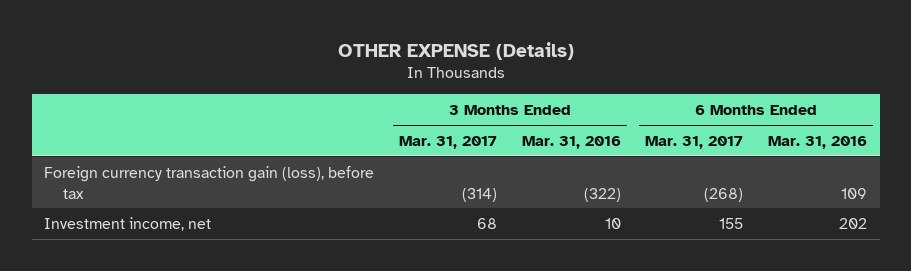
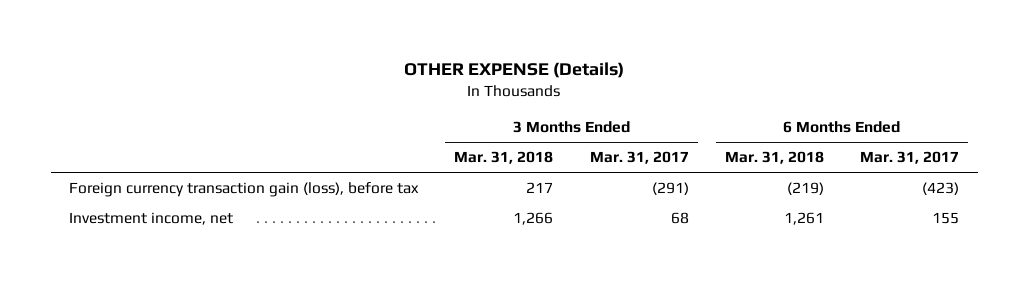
[521,135,621,149] Mar. 31, 2016 -> none
[768,135,868,149] Mar. 31, 2016 -> none
none -> [454,151,554,165] Mar. 31, 2018
none -> [725,151,825,165] Mar. 31, 2018
[461,187,497,202] (314) -> [651,182,689,196] (291)
[704,187,744,202] (268) -> [922,182,960,196] (423)

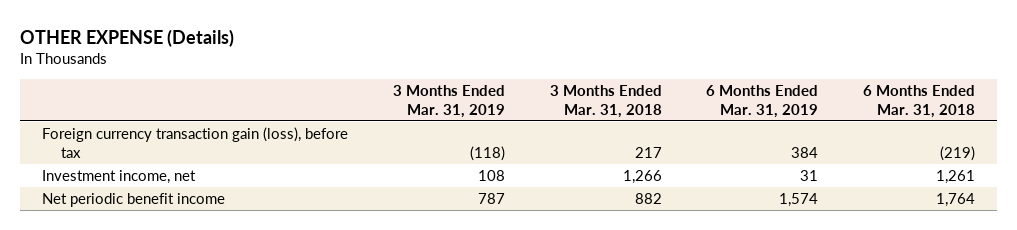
[589,151,689,165] Mar. 31, 2017 -> none
[860,151,960,165] Mar. 31, 2017 -> none
none -> [393,85,506,118] 3 Months Ended Mar. 31, 2019
none -> [706,85,819,118] 6 Months Ended Mar. 31, 2019
none -> [42,193,226,208] Net periodic benefit income

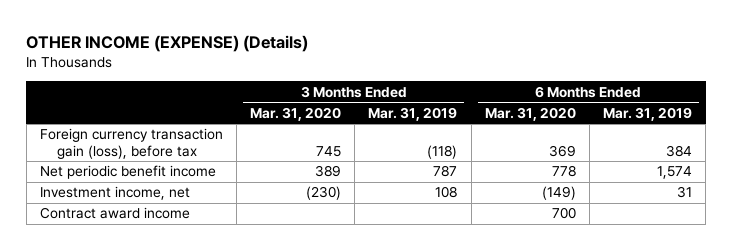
[20,28,235,47] OTHER EXPENSE (Details) -> [26,35,309,53] OTHER INCOME (EXPENSE) (Details)
[549,85,662,118] 3 Months Ended Mar. 31, 2018 -> none
[862,85,975,118] 6 Months Ended Mar. 31, 2018 -> none
none -> [250,106,342,121] Mar. 31, 2020
none -> [484,106,576,121] Mar. 31, 2020
[42,170,197,185] Investment income, net -> [39,186,190,201] Investment income, net
none -> [39,207,190,220] Contract award income

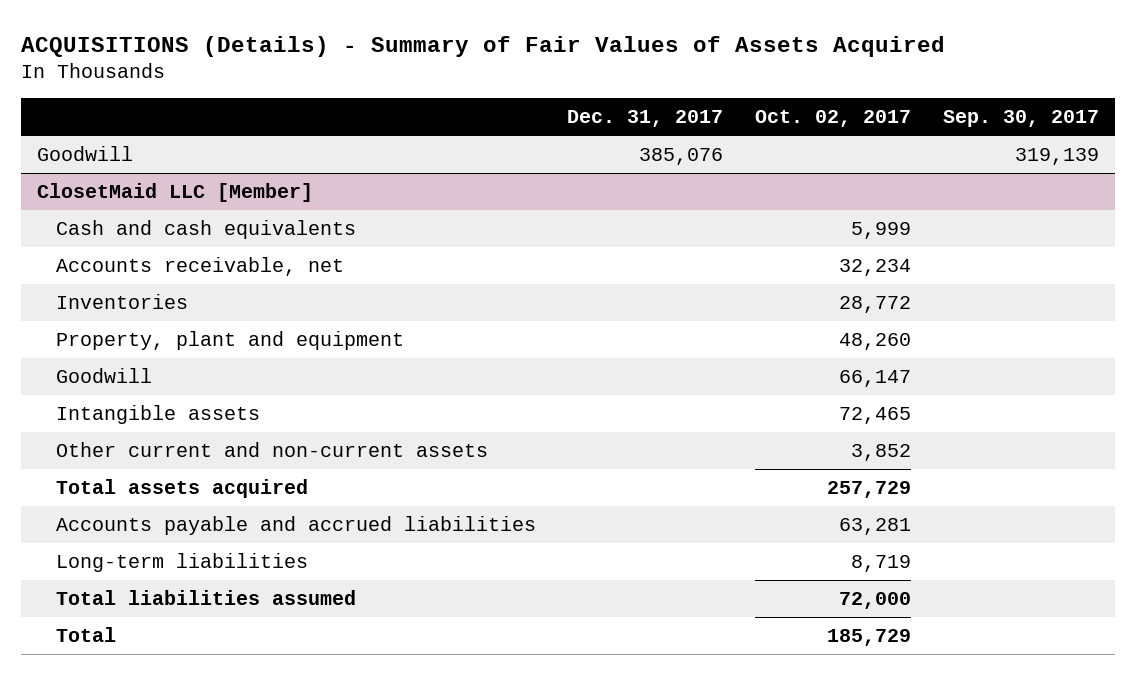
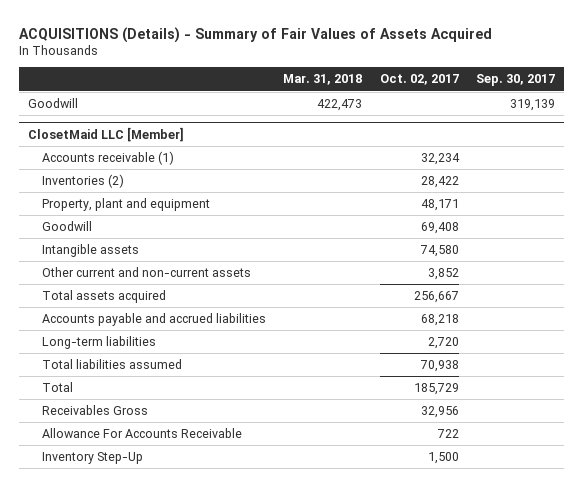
[567,110,724,128] Dec. 31, 2017 -> none
none -> [283,74,363,86] Mar. 31, 2018
[55,220,356,240] Cash and cash equivalents -> none
[55,257,344,277] Accounts receivable, net -> [41,150,174,165] Accounts receivable (1)
[55,294,188,310] Inventories -> [41,173,124,188] Inventories (2)
[839,296,912,314] 28,772 -> [420,175,459,188] 28,422
[839,333,912,351] 48,260 -> [420,198,459,211] 48,171
[839,370,912,388] 66,147 -> [420,221,459,234] 69,408
[839,407,912,425] 72,465 -> [419,244,459,257] 74,580
[827,481,912,499] 257,729 -> [413,290,459,303] 256,667
[839,518,912,536] 63,281 -> [420,313,459,326] 68,218
[851,555,912,573] 8,719 -> [427,336,459,349] 2,720
[839,592,912,610] 72,000 -> [419,359,459,372] 70,938
none -> [41,404,148,415] Receivables Gross
none -> [41,427,242,438] Allowance For Accounts Receivable
none -> [41,451,143,464] Inventory Step-Up

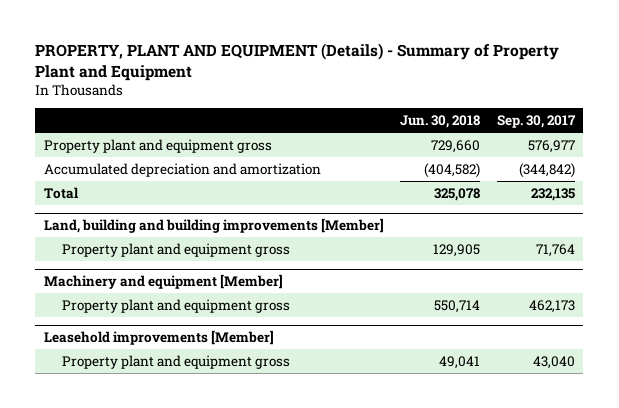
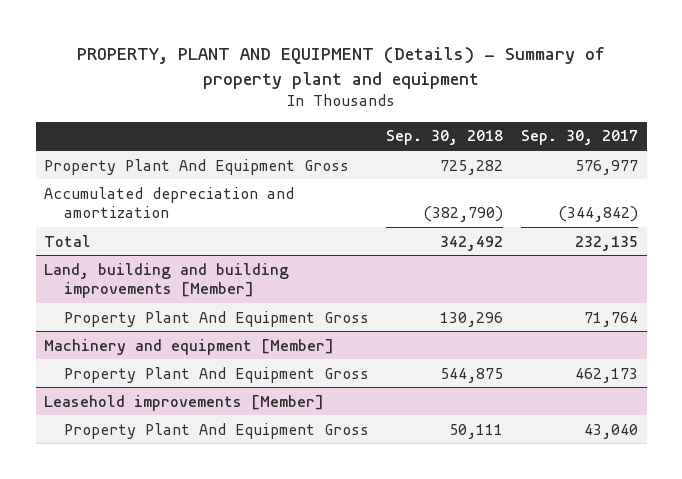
[35,43,560,81] PROPERTY, PLANT AND EQUIPMENT (Details) - Summary of Property Plant and Equipment -> [77,47,606,89] PROPERTY, PLANT AND EQUIPMENT (Details) - Summary of property plant and equipment
[400,115,481,129] Jun. 30, 2018 -> none
none -> [386,130,504,146] Sep. 30, 2018
[43,138,272,153] Property plant and equipment gross -> [44,158,350,175] Property Plant And Equipment Gross
[61,242,290,257] Property plant and equipment gross -> [63,310,369,327] Property Plant And Equipment Gross
[61,298,290,313] Property plant and equipment gross -> [63,366,369,383] Property Plant And Equipment Gross
[61,354,290,369] Property plant and equipment gross -> [63,422,369,439] Property Plant And Equipment Gross

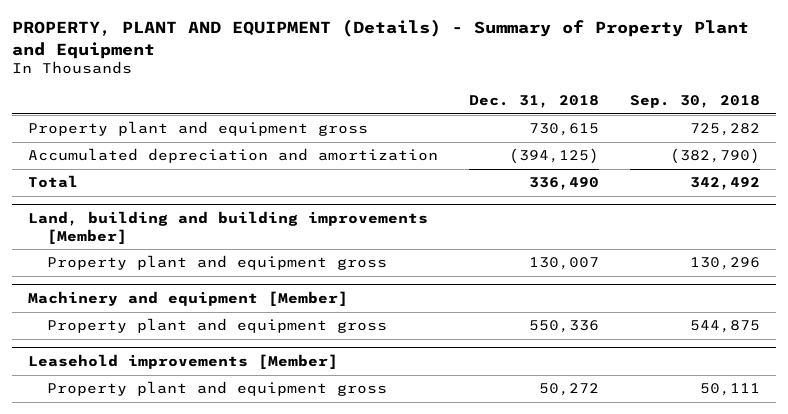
[77,47,606,89] PROPERTY, PLANT AND EQUIPMENT (Details) - Summary of property plant and equipment -> [11,19,749,59] PROPERTY, PLANT AND EQUIPMENT (Details) - Summary of Property Plant and Equipment
[520,130,638,146] Sep. 30, 2017 -> none
none -> [468,95,599,109] Dec. 31, 2018
[44,158,350,175] Property Plant And Equipment Gross -> [27,121,368,137] Property plant and equipment gross
[63,310,369,327] Property Plant And Equipment Gross -> [46,255,387,271] Property plant and equipment gross
[63,366,369,383] Property Plant And Equipment Gross -> [46,318,387,334] Property plant and equipment gross
[63,422,369,439] Property Plant And Equipment Gross -> [46,381,387,397] Property plant and equipment gross

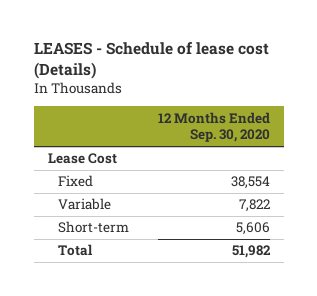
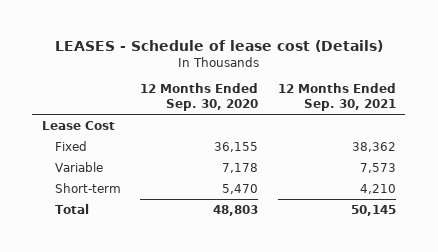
none -> [277,83,396,112] 12 Months Ended Sep. 30, 2021
[230,176,270,190] 38,554 -> [214,141,259,152] 36,155
[238,199,270,213] 7,822 -> [222,162,259,173] 7,178
[235,222,270,236] 5,606 -> [222,183,259,194] 5,470
[231,245,271,259] 51,982 -> [213,204,259,216] 48,803

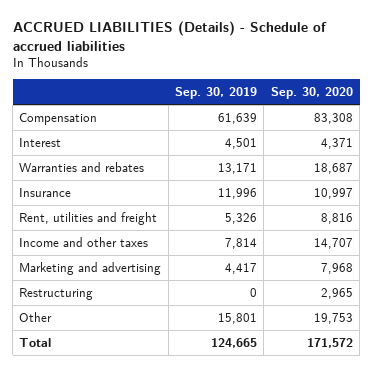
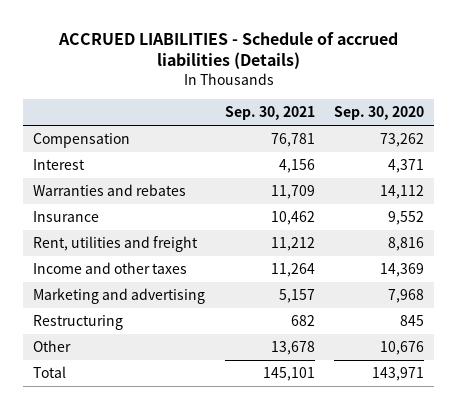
[12,20,327,51] ACCRUED LIABILITIES (Details) - Schedule of accrued liabilities -> [57,31,398,70] ACCRUED LIABILITIES - Schedule of accrued liabilities (Details)
[175,87,258,100] Sep. 30, 2019 -> none
none -> [224,106,315,121] Sep. 30, 2021
[313,112,353,124] 83,308 -> [380,133,425,148] 73,262
[313,162,353,174] 18,687 -> [380,185,425,200] 14,112
[313,187,353,199] 10,997 -> [388,211,425,226] 9,552
[313,237,353,249] 14,707 -> [380,263,425,278] 14,369
[320,287,353,299] 2,965 -> [400,315,425,327] 845
[313,312,353,324] 19,753 -> [380,341,425,356] 10,676
[306,337,353,348] 171,572 -> [372,367,425,382] 143,971

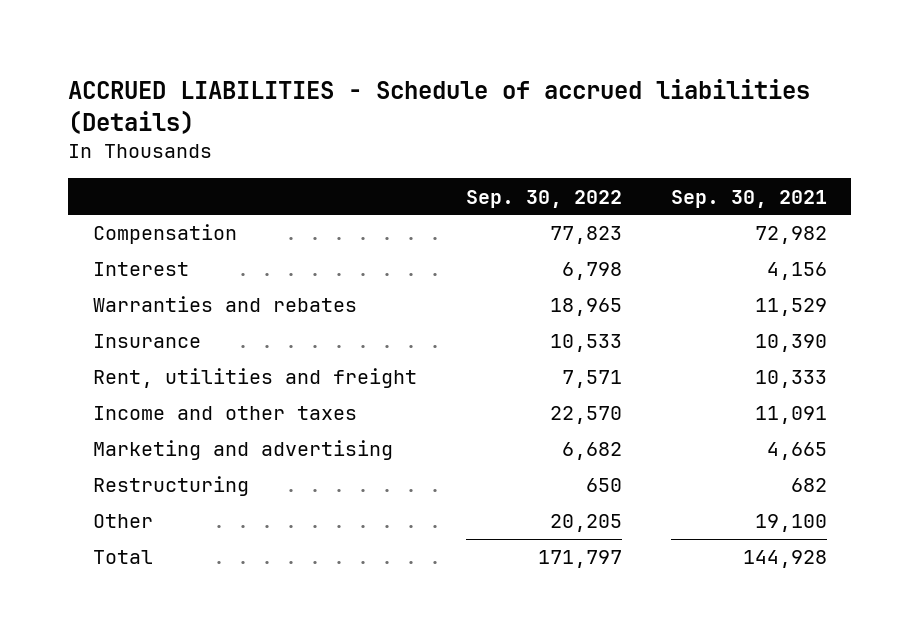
[334,106,425,121] Sep. 30, 2020 -> none
none -> [465,189,622,208] Sep. 30, 2022
[270,133,315,148] 76,781 -> [754,226,827,245] 72,982
[270,185,315,200] 11,709 -> [754,298,827,317] 11,529
[270,211,315,226] 10,462 -> [754,334,827,353] 10,390
[270,237,315,252] 11,212 -> [754,370,827,389] 10,333
[270,263,315,278] 11,264 -> [754,406,827,425] 11,091
[278,289,315,304] 5,157 -> [766,442,827,461] 4,665
[270,341,315,356] 13,678 -> [754,514,827,533] 19,100
[262,367,315,382] 145,101 -> [742,550,827,569] 144,928

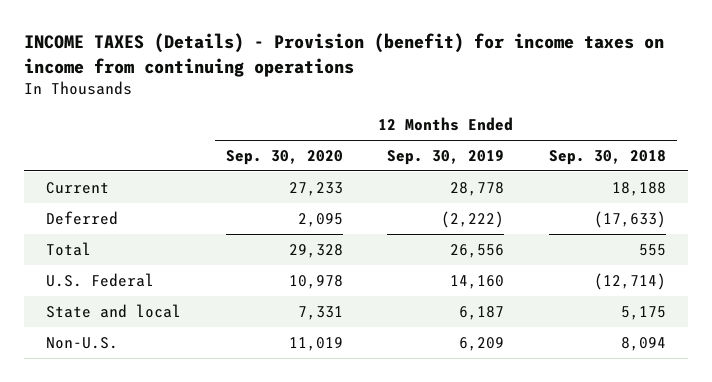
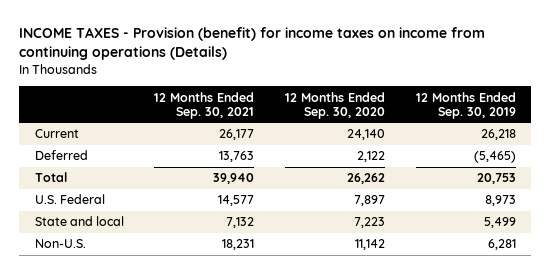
[23,33,664,77] INCOME TAXES (Details) - Provision (benefit) for income taxes on income from continuing operations -> [19,27,486,61] INCOME TAXES - Provision (benefit) for income taxes on income from continuing operations (Details)
[548,149,666,165] Sep. 30, 2018 -> none
none -> [154,91,255,119] 12 Months Ended Sep. 30, 2021
[288,181,343,196] 27,233 -> [346,129,385,141] 24,140
[450,181,505,196] 28,778 -> [480,129,516,141] 26,218
[297,212,343,227] 2,095 -> [356,151,385,163] 2,122
[441,210,505,228] (2,222) -> [473,151,516,164] (5,465)
[288,243,343,258] 29,328 -> [346,173,385,185] 26,262
[450,243,505,258] 26,556 -> [476,173,516,185] 20,753
[288,274,343,289] 10,978 -> [353,195,385,207] 7,897
[450,274,505,289] 14,160 -> [484,195,516,207] 8,973
[297,305,343,320] 7,331 -> [353,217,385,229] 7,223
[459,305,505,320] 6,187 -> [483,217,516,229] 5,499
[288,336,343,351] 11,019 -> [354,239,385,251] 11,142
[459,336,505,351] 6,209 -> [487,239,516,251] 6,281

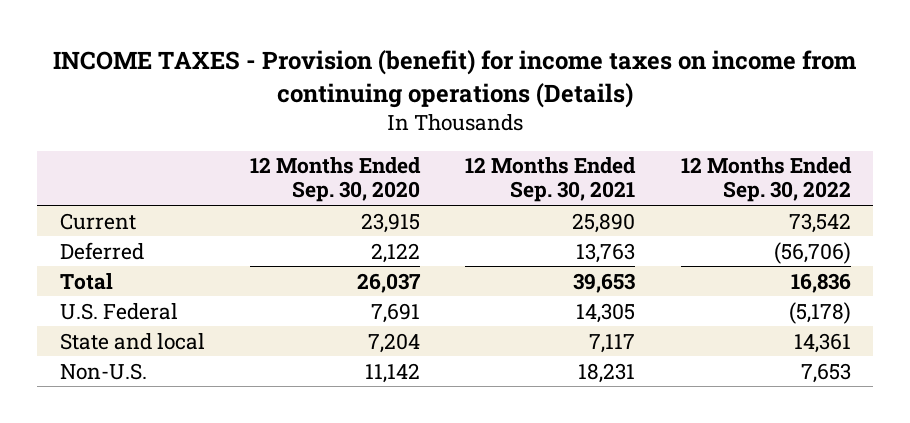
[415,91,516,119] 12 Months Ended Sep. 30, 2019 -> none
none -> [680,157,852,203] 12 Months Ended Sep. 30, 2022
[219,129,255,141] 26,177 -> [572,212,636,233] 25,890
[346,129,385,141] 24,140 -> [360,212,420,233] 23,915
[213,173,255,185] 39,940 -> [573,272,636,293] 39,653
[346,173,385,185] 26,262 -> [356,272,421,293] 26,037
[218,195,255,207] 14,577 -> [576,302,636,323] 14,305
[353,195,385,207] 7,897 -> [370,302,420,323] 7,691
[226,217,255,229] 7,132 -> [589,333,636,353] 7,117
[353,217,385,229] 7,223 -> [367,332,420,353] 7,204

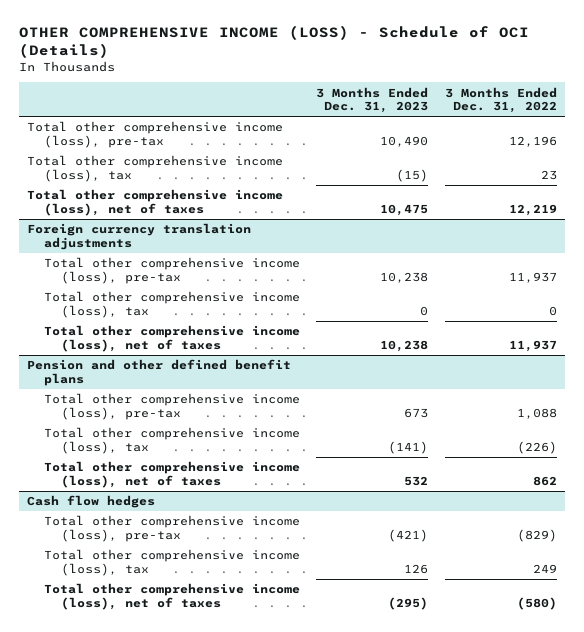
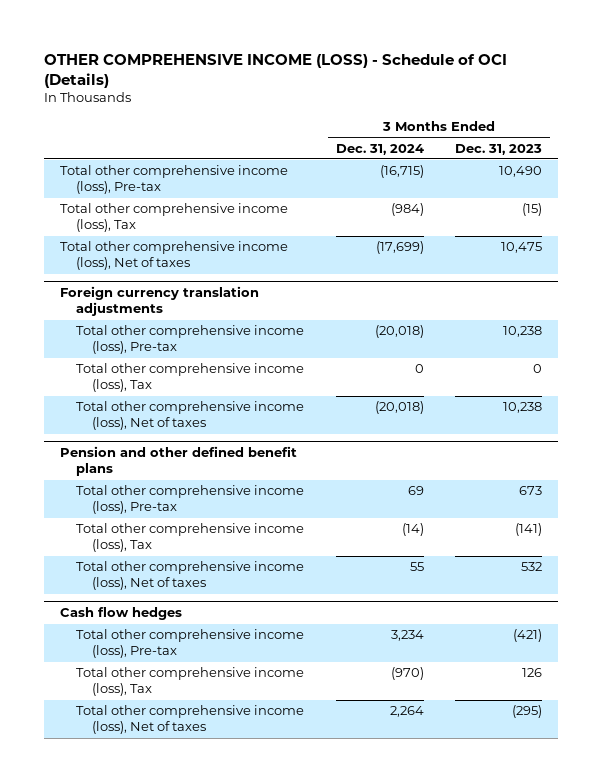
[444,86,557,114] 3 Months Ended Dec. 31, 2022 -> none
none -> [335,143,424,155] Dec. 31, 2024
[27,121,284,148] Total other comprehensive income (loss), pre-tax -> [60,165,289,195] Total other comprehensive income (loss), Pre-tax
[27,155,284,182] Total other comprehensive income (loss), tax -> [60,203,289,233] Total other comprehensive income (loss), Tax
[27,189,284,216] Total other comprehensive income (loss), net of taxes -> [60,241,289,271] Total other comprehensive income (loss), Net of taxes
[43,257,300,284] Total other comprehensive income (loss), pre-tax -> [76,325,305,355] Total other comprehensive income (loss), Pre-tax
[43,291,300,318] Total other comprehensive income (loss), tax -> [76,363,305,393] Total other comprehensive income (loss), Tax
[43,325,300,352] Total other comprehensive income (loss), net of taxes -> [76,401,305,431] Total other comprehensive income (loss), Net of taxes
[43,393,300,420] Total other comprehensive income (loss), pre-tax -> [76,485,305,515] Total other comprehensive income (loss), Pre-tax
[43,427,300,454] Total other comprehensive income (loss), tax -> [76,523,305,553] Total other comprehensive income (loss), Tax
[43,461,300,488] Total other comprehensive income (loss), net of taxes -> [76,561,305,591] Total other comprehensive income (loss), Net of taxes
[43,515,300,542] Total other comprehensive income (loss), pre-tax -> [76,629,305,659] Total other comprehensive income (loss), Pre-tax
[43,549,300,576] Total other comprehensive income (loss), tax -> [76,667,305,697] Total other comprehensive income (loss), Tax
[43,583,300,610] Total other comprehensive income (loss), net of taxes -> [76,705,305,735] Total other comprehensive income (loss), Net of taxes

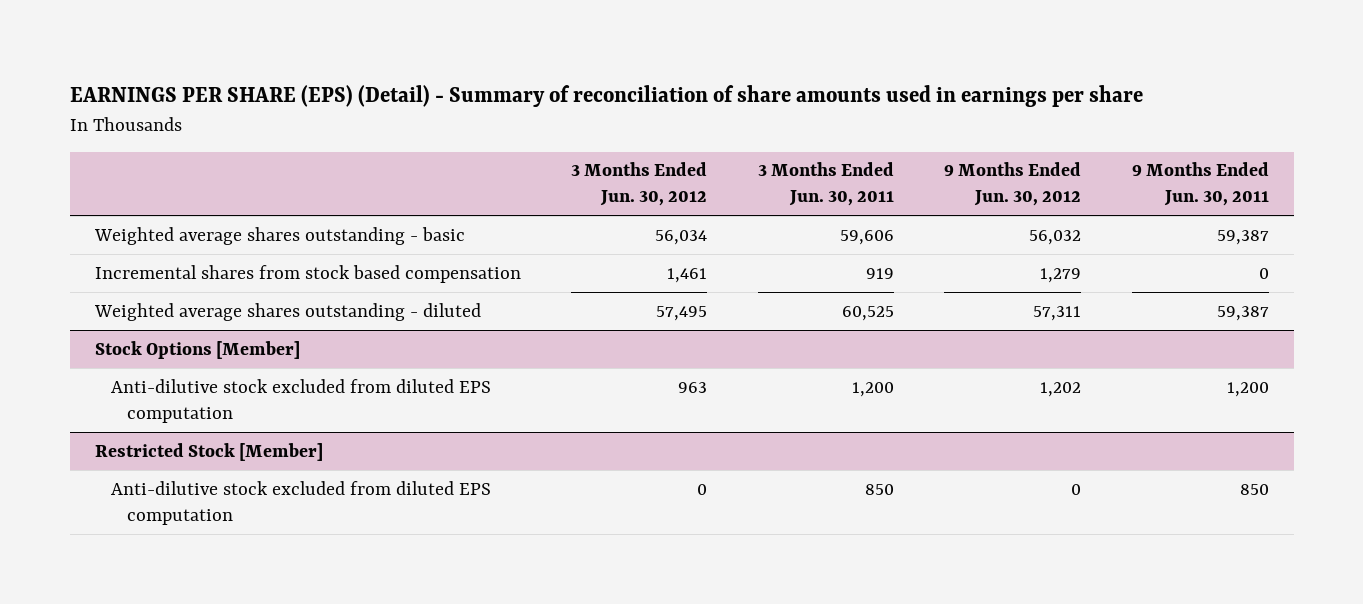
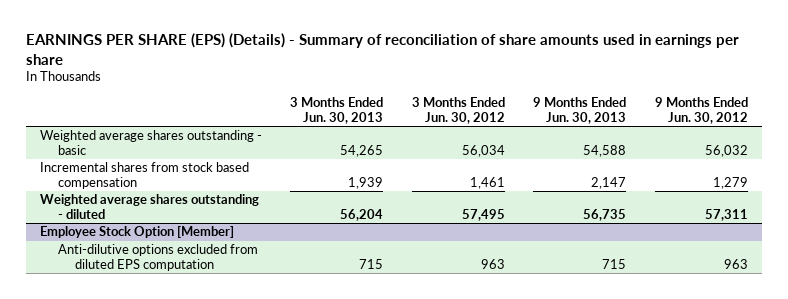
[69,85,1143,108] EARNINGS PER SHARE (EPS) (Detail) - Summary of reconciliation of share amounts used in earnings per share -> [25,33,739,65] EARNINGS PER SHARE (EPS) (Details) - Summary of reconciliation of share amounts used in earnings per share
[757,162,894,207] 3 Months Ended Jun. 30, 2011 -> none
[1131,162,1269,207] 9 Months Ended Jun. 30, 2011 -> none
none -> [290,97,384,124] 3 Months Ended Jun. 30, 2013
none -> [533,97,627,124] 9 Months Ended Jun. 30, 2013
[94,442,323,461] Restricted Stock [Member] -> none
[111,480,492,525] Anti-dilutive stock excluded from diluted EPS computation -> none
[94,340,300,359] Stock Options [Member] -> [40,226,235,239] Employee Stock Option [Member]
[111,378,492,423] Anti-dilutive stock excluded from diluted EPS computation -> [57,244,258,271] Anti-dilutive options excluded from diluted EPS computation
[1040,381,1082,397] 1,202 -> [723,258,748,269] 963

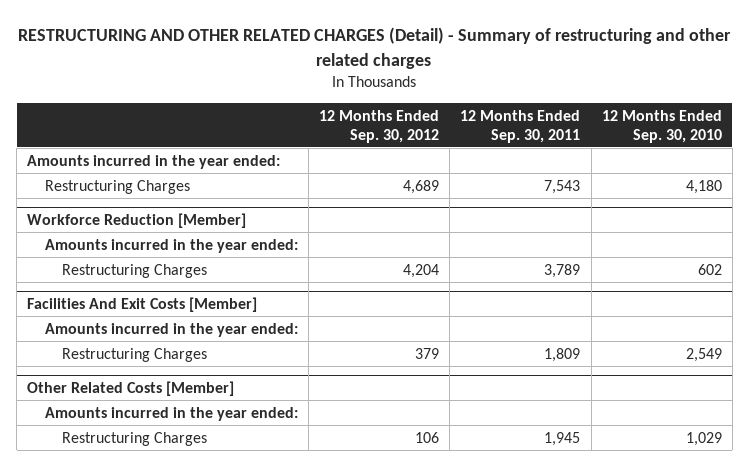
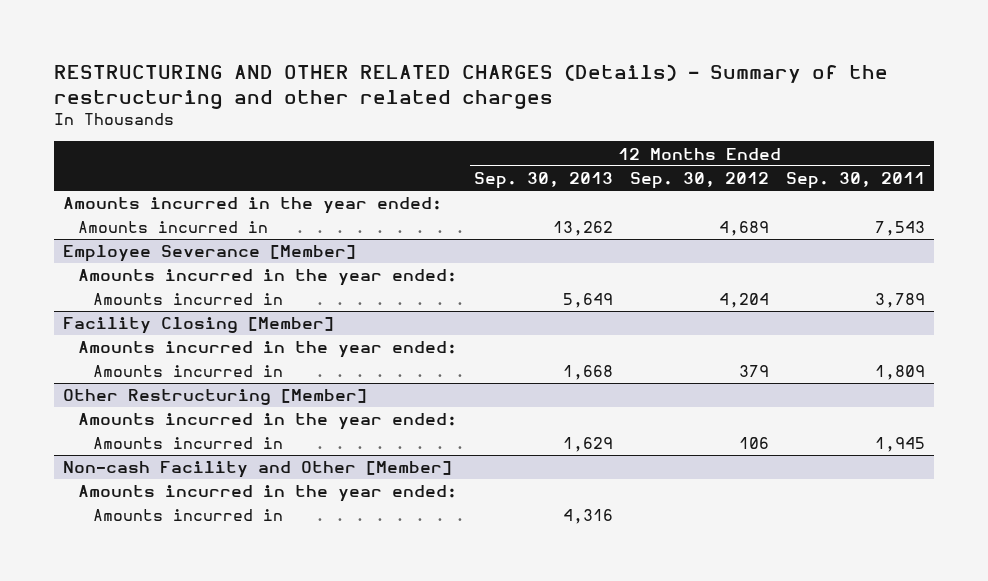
[18,27,732,69] RESTRUCTURING AND OTHER RELATED CHARGES (Detail) - Summary of restructuring and other related charges -> [54,63,889,109] RESTRUCTURING AND OTHER RELATED CHARGES (Details) - Summary of the restructuring and other related charges
[601,109,722,143] 12 Months Ended Sep. 30, 2010 -> none
none -> [474,171,614,189] Sep. 30, 2013
[27,213,247,229] Workforce Reduction [Member] -> none
[44,179,190,194] Restructuring Charges -> [77,221,268,234] Amounts incurred in
none -> [62,245,356,263] Employee Severance [Member]
[27,297,258,313] Facilities And Exit Costs [Member] -> none
[62,263,208,278] Restructuring Charges -> [92,293,283,306] Amounts incurred in
none -> [62,317,334,335] Facility Closing [Member]
[27,381,235,397] Other Related Costs [Member] -> none
[62,347,208,362] Restructuring Charges -> [92,365,283,378] Amounts incurred in
none -> [62,389,367,406] Other Restructuring [Member]
[62,431,208,446] Restructuring Charges -> [92,437,283,450] Amounts incurred in
none -> [62,461,452,479] Non-cash Facility and Other [Member]
none -> [77,485,457,503] Amounts incurred in the year ended:
none -> [92,509,283,522] Amounts incurred in

